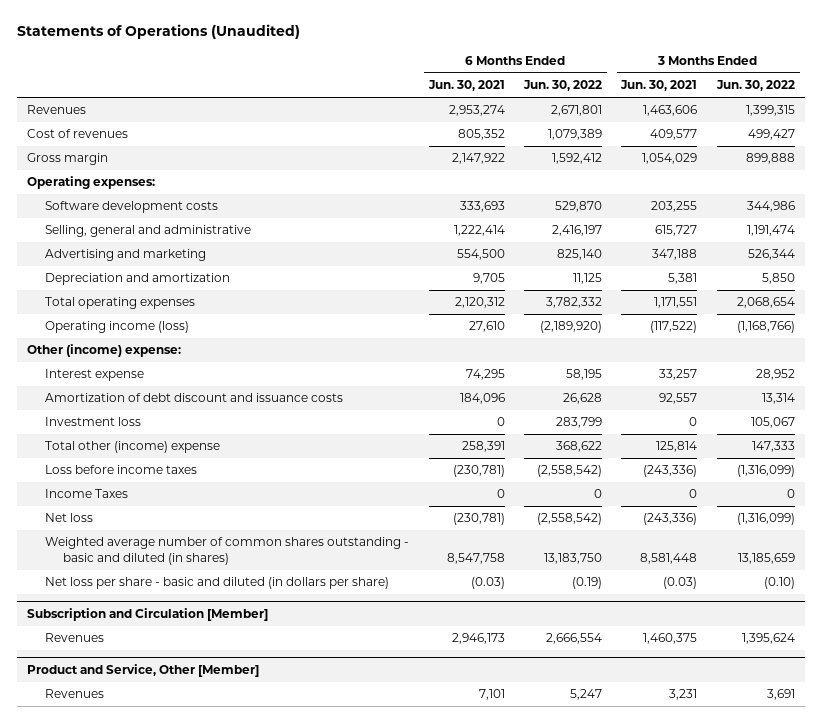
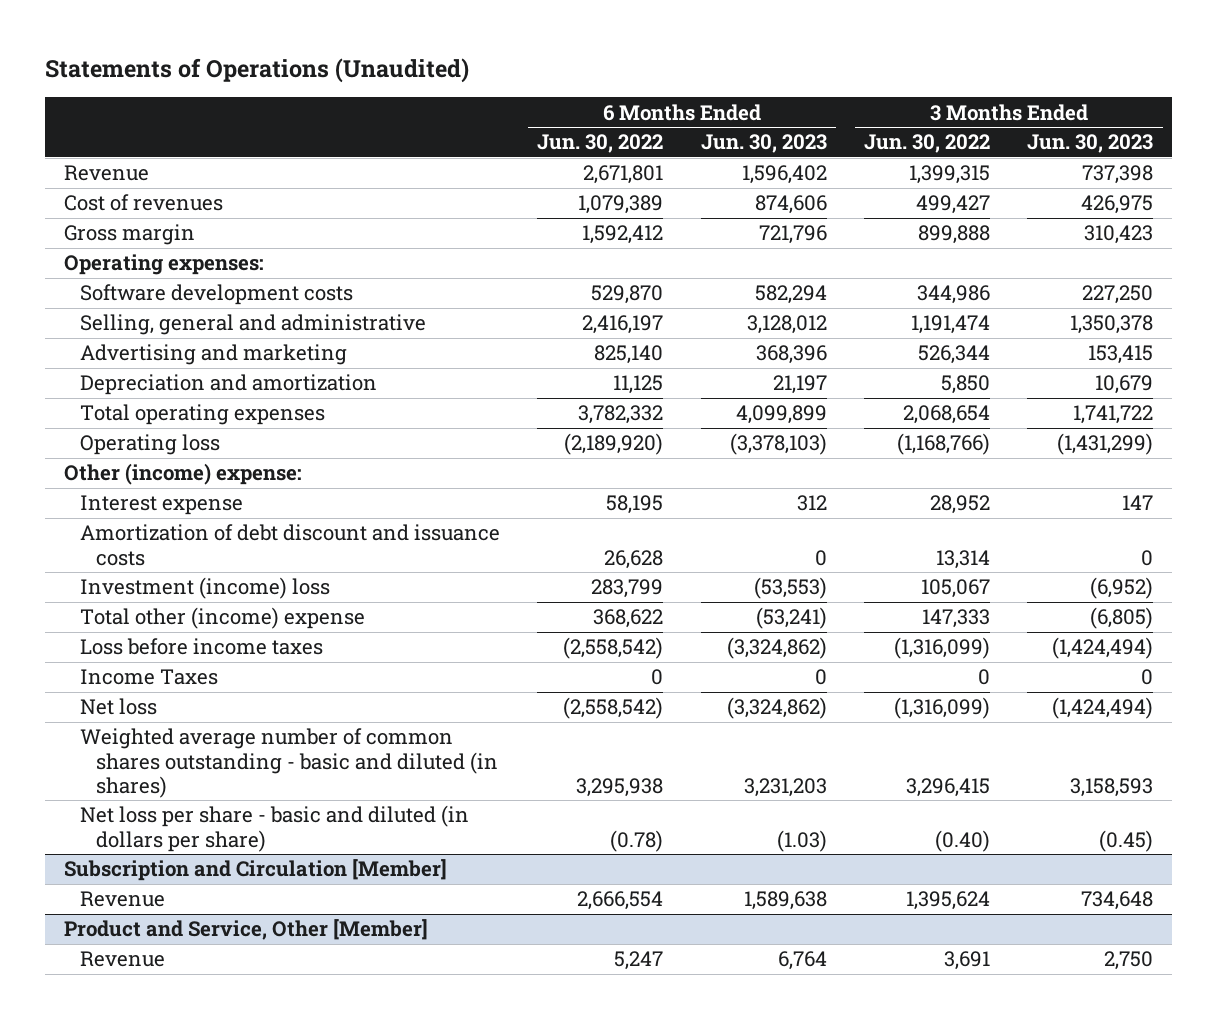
[427,80,505,92] Jun. 30, 2021 -> none
[620,80,698,92] Jun. 30, 2021 -> none
none -> [700,134,827,154] Jun. 30, 2023
none -> [1027,134,1154,154] Jun. 30, 2023
[27,105,87,115] Revenues -> [64,165,150,182] Revenue
[45,321,190,334] Operating income (loss) -> [79,434,220,456] Operating loss
[45,417,142,427] Investment loss -> [79,577,330,600] Investment (income) loss
[543,552,602,564] 13,183,750 -> [576,777,664,797] 3,295,938
[737,552,795,564] 13,185,659 -> [905,777,990,797] 3,296,415
[571,577,602,590] (0.19) -> [610,829,664,852] (0.78)
[763,577,795,590] (0.10) -> [934,829,990,852] (0.40)
[45,633,105,643] Revenues -> [79,891,165,908] Revenue
[45,689,105,699] Revenues -> [79,951,165,968] Revenue

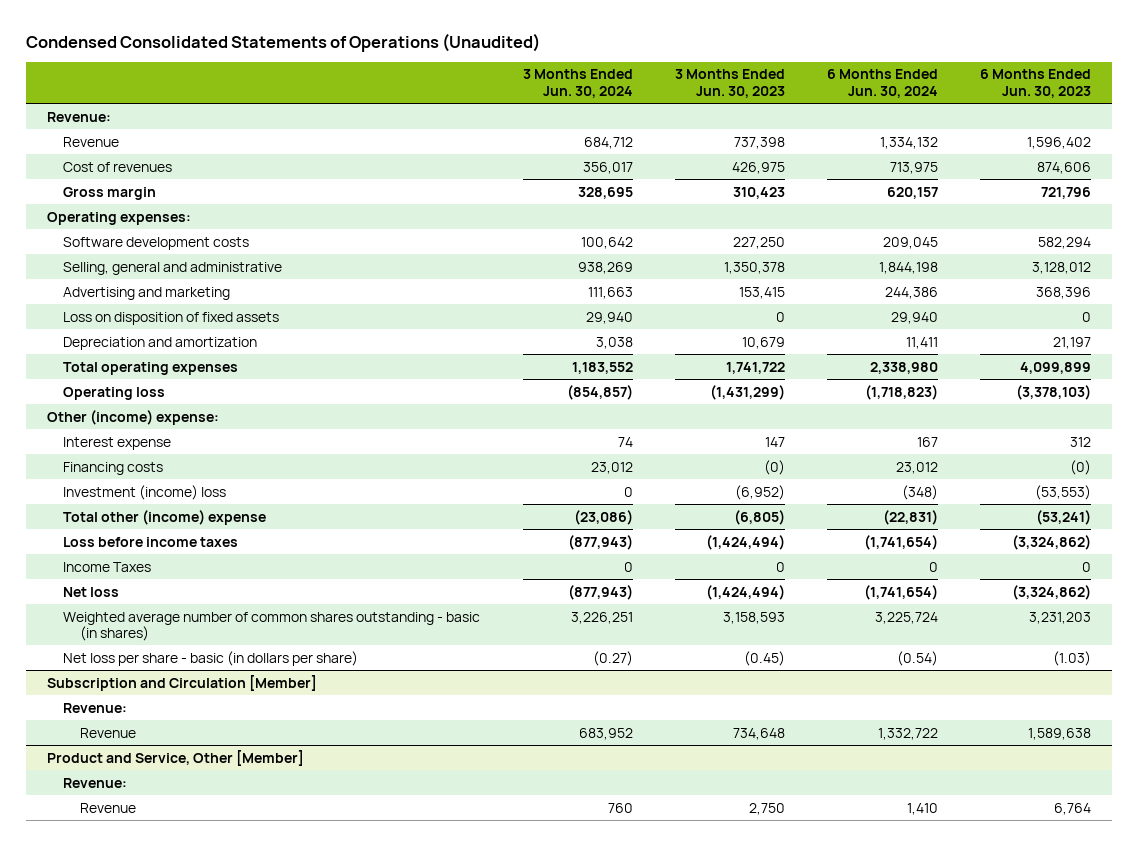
[45,58,470,84] Statements of Operations (Unaudited) -> [25,32,540,52] Condensed Consolidated Statements of Operations (Unaudited)
[537,134,664,154] Jun. 30, 2022 -> none
[863,134,990,154] Jun. 30, 2022 -> none
none -> [522,69,633,98] 3 Months Ended Jun. 30, 2024
none -> [826,69,938,98] 6 Months Ended Jun. 30, 2024
none -> [46,111,111,122] Revenue:
none -> [63,311,280,325] Loss on disposition of fixed assets
[79,524,500,566] Amortization of debt discount and issuance costs -> none
none -> [63,461,164,475] Financing costs
[79,728,498,798] Weighted average number of common shares outstanding - basic and diluted (in shares) -> [63,611,481,642] Weighted average number of common shares outstanding - basic (in shares)
[79,805,469,852] Net loss per share - basic and diluted (in dollars per share) -> [63,650,359,666] Net loss per share - basic (in dollars per share)
none -> [63,702,128,713] Revenue:
none -> [63,777,128,788] Revenue:

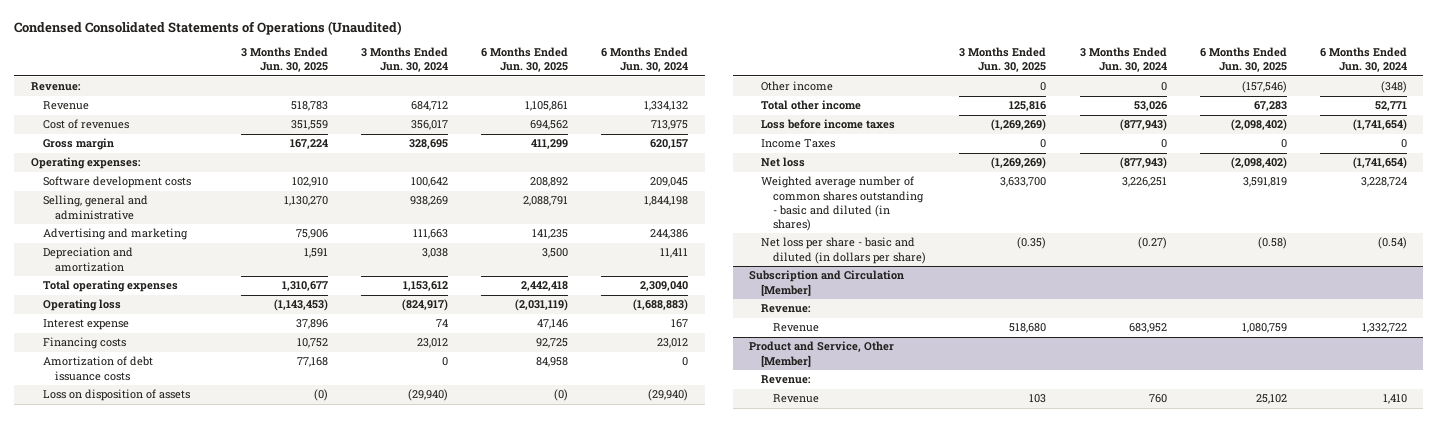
[674,69,785,98] 3 Months Ended Jun. 30, 2023 -> none
[980,69,1092,98] 6 Months Ended Jun. 30, 2023 -> none
none -> [241,47,329,73] 3 Months Ended Jun. 30, 2025
none -> [481,47,569,73] 6 Months Ended Jun. 30, 2025
[63,311,280,325] Loss on disposition of fixed assets -> none
[46,409,219,425] Other (income) expense: -> none
[571,361,633,374] 1,183,552 -> [403,281,449,292] 1,153,612
[869,361,938,374] 2,338,980 -> [640,281,689,292] 2,309,040
[566,384,633,400] (854,857) -> [402,299,449,312] (824,917)
[864,384,938,400] (1,718,823) -> [633,299,689,312] (1,688,883)
none -> [42,356,153,381] Amortization of debt issuance costs
none -> [42,389,190,402] Loss on disposition of assets
[63,484,227,500] Investment (income) loss -> [761,81,834,92] Other income
[63,509,267,525] Total other (income) expense -> [761,100,862,111] Total other income
[573,509,633,525] (23,086) -> [1133,101,1167,112] 53,026
[882,509,938,525] (22,831) -> [1374,101,1407,112] 52,771
[63,611,481,642] Weighted average number of common shares outstanding - basic (in shares) -> [761,176,925,232] Weighted average number of common shares outstanding - basic and diluted (in shares)
[874,611,938,624] 3,225,724 -> [1360,177,1407,188] 3,228,724
[63,650,359,666] Net loss per share - basic (in dollars per share) -> [761,237,927,264] Net loss per share - basic and diluted (in dollars per share)

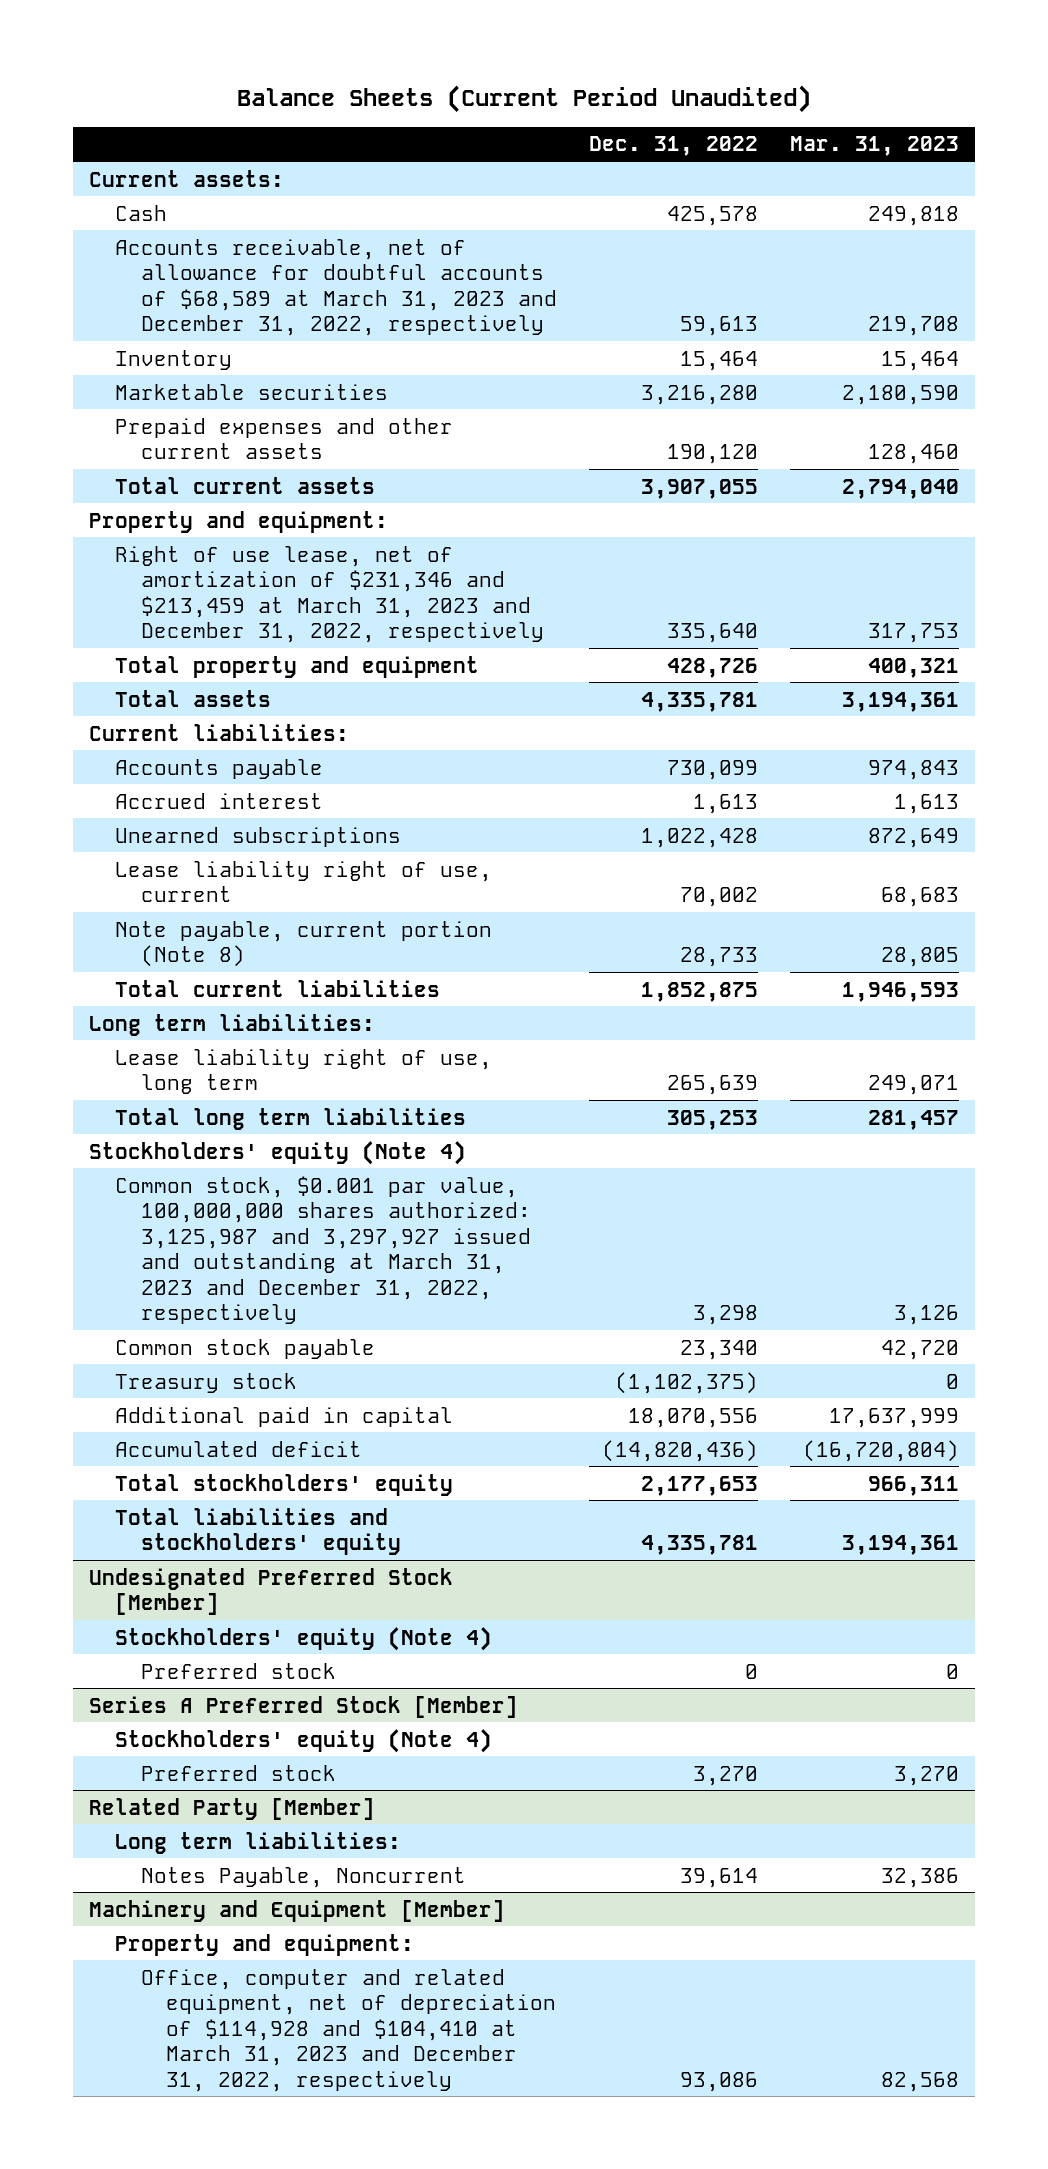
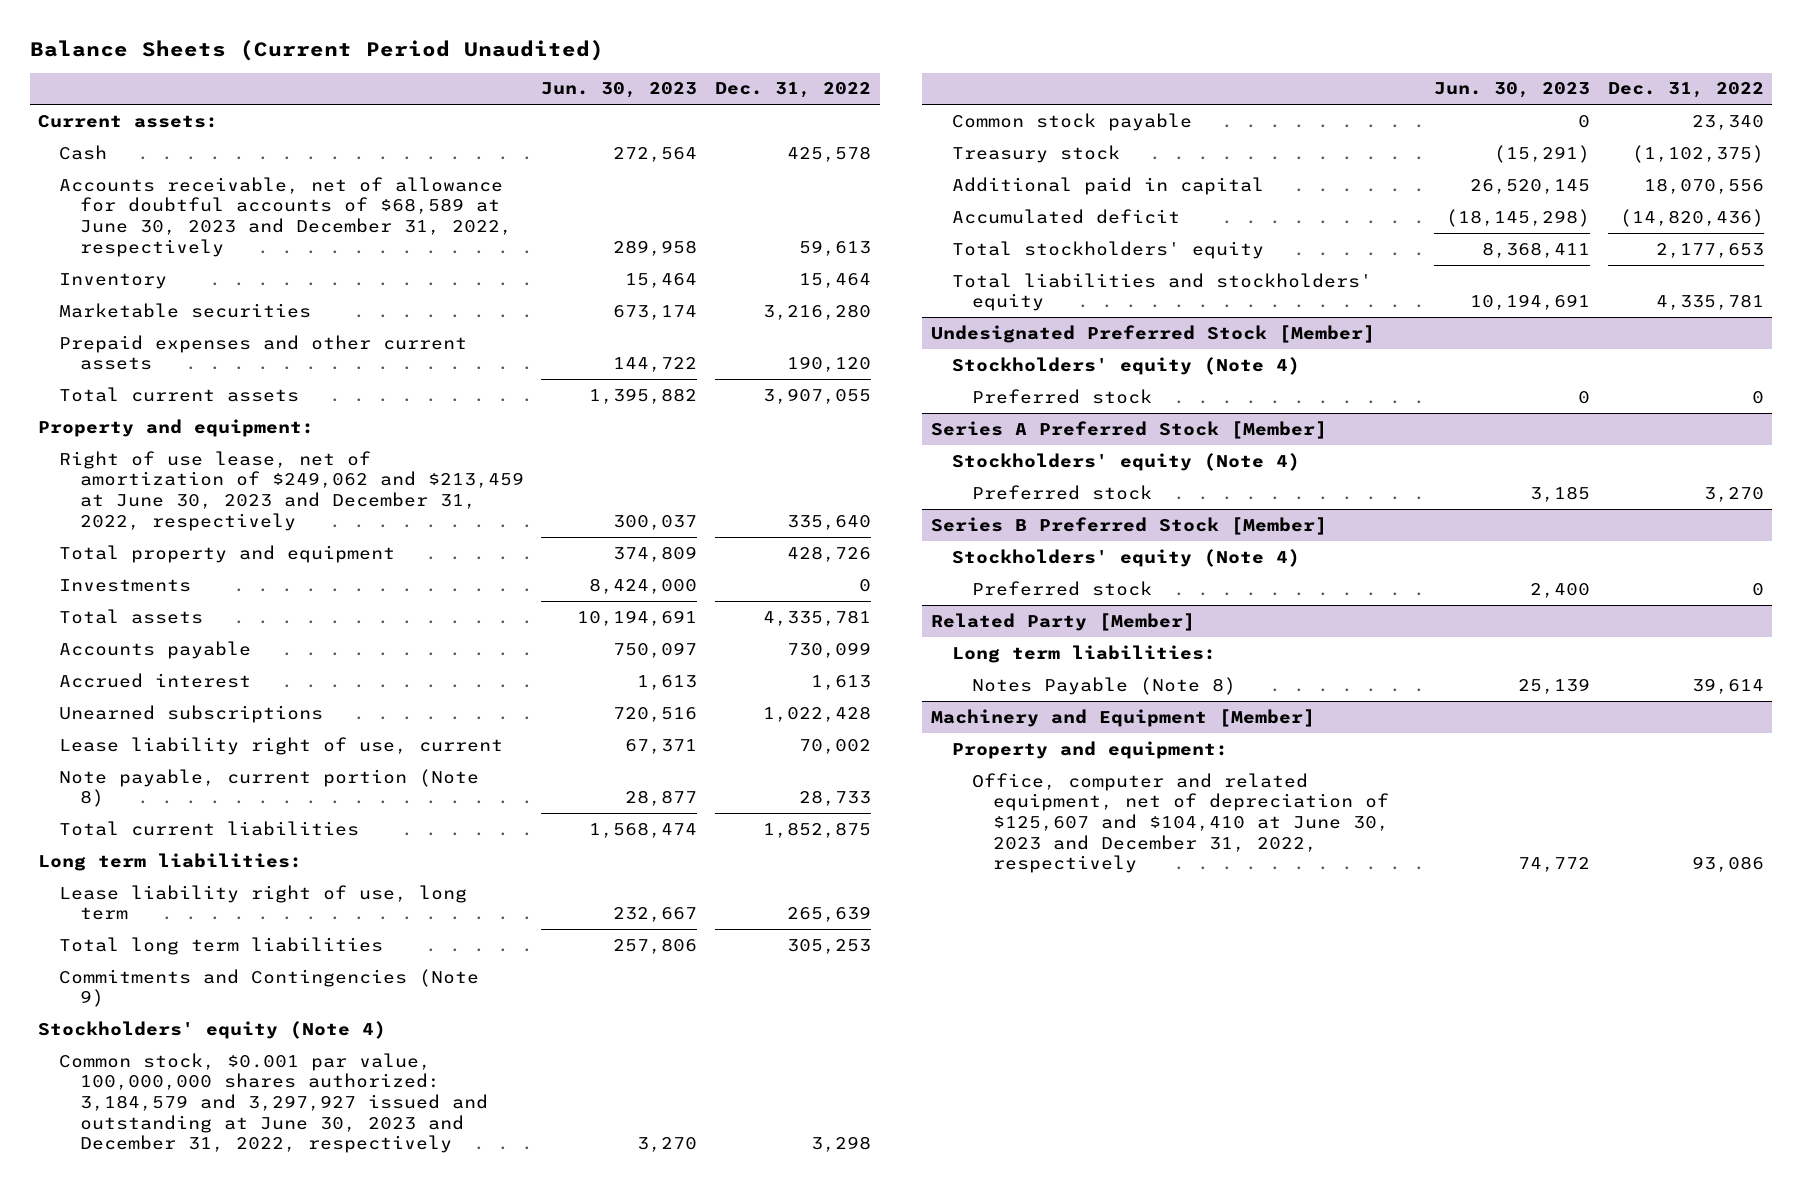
[789,136,959,157] Mar. 31, 2023 -> none
none -> [541,82,698,99] Jun. 30, 2023
[114,238,557,337] Accounts receivable, net of allowance for doubtful accounts of $68,589 at March 31, 2023 and December 31, 2022, respectively -> [59,176,512,257] Accounts receivable, net of allowance for doubtful accounts of $68,589 at June 30, 2023 and December 31, 2022, respectively
[114,545,544,644] Right of use lease, net of amortization of $231,346 and $213,459 at March 31, 2023 and December 31, 2022, respectively -> [59,450,524,531] Right of use lease, net of amortization of $249,062 and $213,459 at June 30, 2023 and December 31, 2022, respectively
none -> [59,578,192,592] Investments
[89,723,350,741] Current liabilities: -> none
none -> [59,968,480,1008] Commitments and Contingencies (Note 9)
[114,1175,531,1325] Common stock, $0.001 par value, 100,000,000 shares authorized: 3,125,987 and 3,297,927 issued and outstanding at March 31, 2023 and December 31, 2022, respectively -> [59,1052,488,1154] Common stock, $0.001 par value, 100,000,000 shares authorized: 3,184,579 and 3,297,927 issued and outstanding at June 30, 2023 and December 31, 2022, respectively
none -> [930,516,1327,535] Series B Preferred Stock [Member]
none -> [951,548,1300,567] Stockholders' equity (Note 4)
none -> [972,580,1153,596] Preferred stock
[140,1866,466,1888] Notes Payable, Noncurrent -> [972,676,1237,695] Notes Payable (Note 8)
[140,1968,557,2092] Office, computer and related equipment, net of depreciation of $114,928 and $104,410 at March 31, 2023 and December 31, 2022, respectively -> [972,772,1389,874] Office, computer and related equipment, net of depreciation of $125,607 and $104,410 at June 30, 2023 and December 31, 2022, respectively

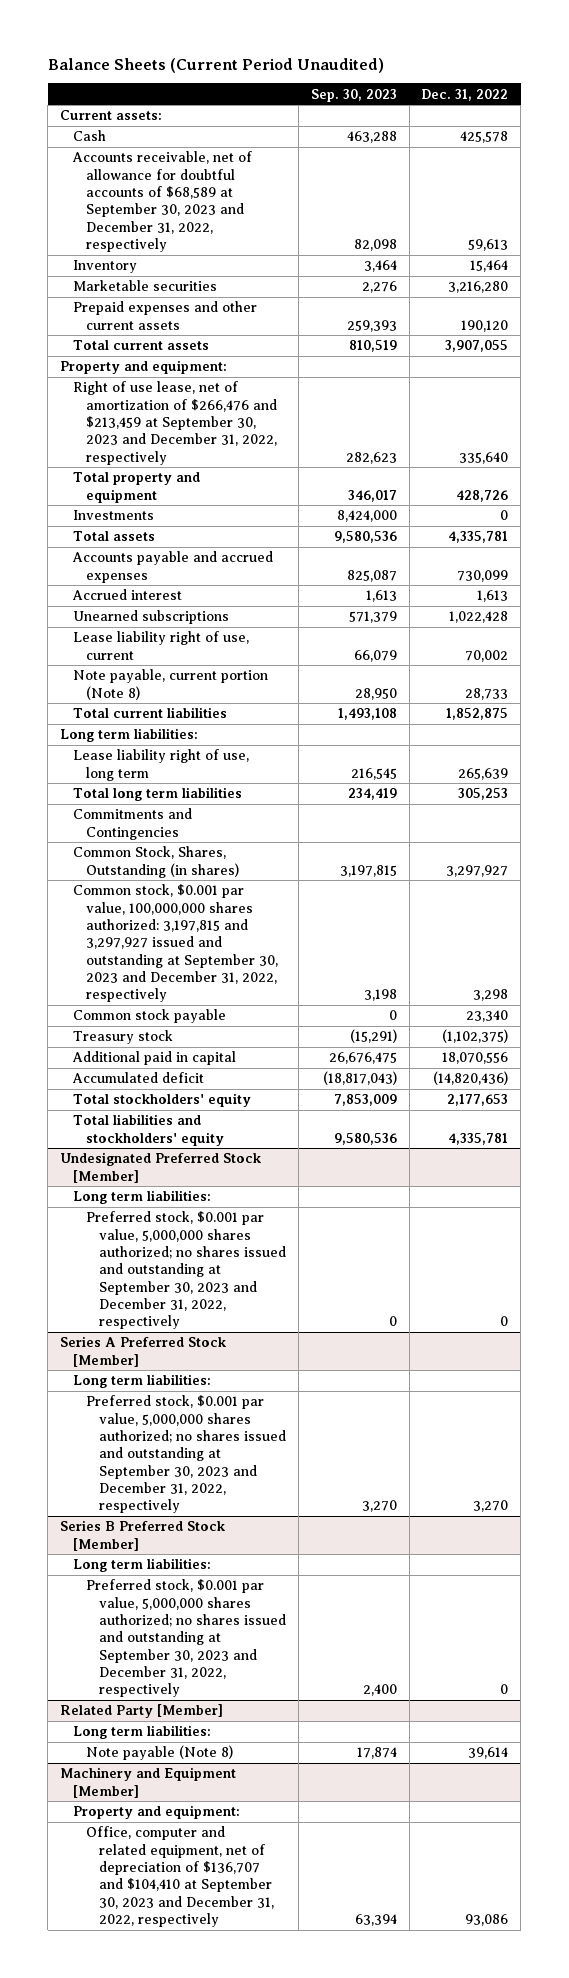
[541,82,698,99] Jun. 30, 2023 -> none
none -> [310,88,397,102] Sep. 30, 2023
[59,176,512,257] Accounts receivable, net of allowance for doubtful accounts of $68,589 at June 30, 2023 and December 31, 2022, respectively -> [72,151,253,252] Accounts receivable, net of allowance for doubtful accounts of $68,589 at September 30, 2023 and December 31, 2022, respectively
[59,450,524,531] Right of use lease, net of amortization of $249,062 and $213,459 at June 30, 2023 and December 31, 2022, respectively -> [73,381,278,465] Right of use lease, net of amortization of $266,476 and $213,459 at September 30, 2023 and December 31, 2022, respectively
[59,640,252,659] Accounts payable -> [72,551,274,583] Accounts payable and accrued expenses
[38,1020,387,1039] Stockholders' equity (Note 4) -> none
[59,968,480,1008] Commitments and Contingencies (Note 9) -> [73,808,193,840] Commitments and Contingencies
none -> [73,846,240,878] Common Stock, Shares, Outstanding (in shares)
[59,1052,488,1154] Common stock, $0.001 par value, 100,000,000 shares authorized: 3,184,579 and 3,297,927 issued and outstanding at June 30, 2023 and December 31, 2022, respectively -> [73,884,279,1003] Common stock, $0.001 par value, 100,000,000 shares authorized: 3,197,815 and 3,297,927 issued and outstanding at September 30, 2023 and December 31, 2022, respectively
[951,356,1300,375] Stockholders' equity (Note 4) -> none
none -> [73,1190,212,1205] Long term liabilities:
[972,388,1153,404] Preferred stock -> [86,1211,286,1330] Preferred stock, $0.001 par value, 5,000,000 shares authorized; no shares issued and outstanding at September 30, 2023 and December 31, 2022, respectively
[951,452,1300,471] Stockholders' equity (Note 4) -> none
none -> [73,1374,212,1389] Long term liabilities:
[972,484,1153,500] Preferred stock -> [86,1395,286,1514] Preferred stock, $0.001 par value, 5,000,000 shares authorized; no shares issued and outstanding at September 30, 2023 and December 31, 2022, respectively
[951,548,1300,567] Stockholders' equity (Note 4) -> none
none -> [73,1558,212,1573] Long term liabilities:
[972,580,1153,596] Preferred stock -> [86,1579,286,1698] Preferred stock, $0.001 par value, 5,000,000 shares authorized; no shares issued and outstanding at September 30, 2023 and December 31, 2022, respectively
[972,676,1237,695] Notes Payable (Note 8) -> [86,1745,234,1761] Note payable (Note 8)
[972,772,1389,874] Office, computer and related equipment, net of depreciation of $125,607 and $104,410 at June 30, 2023 and December 31, 2022, respectively -> [86,1826,274,1927] Office, computer and related equipment, net of depreciation of $136,707 and $104,410 at September 30, 2023 and December 31, 2022, respectively

